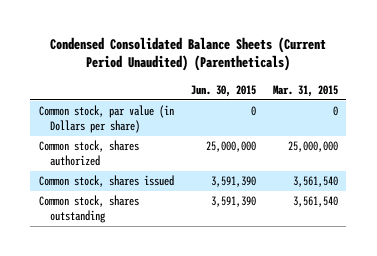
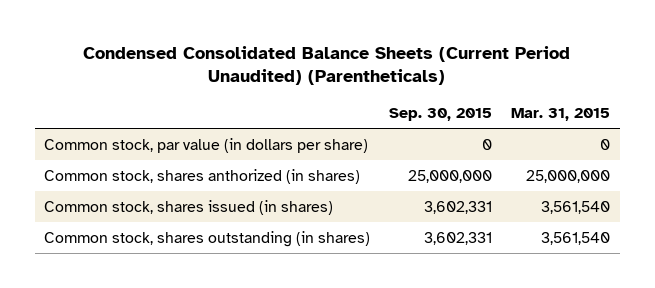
[190,84,256,97] Jun. 30, 2015 -> none
none -> [389,108,493,122] Sep. 30, 2015
[38,105,174,133] Common stock, par value (in Dollars per share) -> [44,137,369,153] Common stock, par value (in dollars per share)
[38,140,139,166] Common stock, shares authorized -> [44,168,361,184] Common stock, shares anthorized (in shares)
[38,175,174,188] Common stock, shares issued -> [44,199,334,215] Common stock, shares issued (in shares)
[38,195,139,223] Common stock, shares outstanding -> [44,230,371,247] Common stock, shares outstanding (in shares)

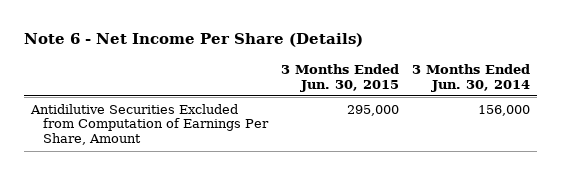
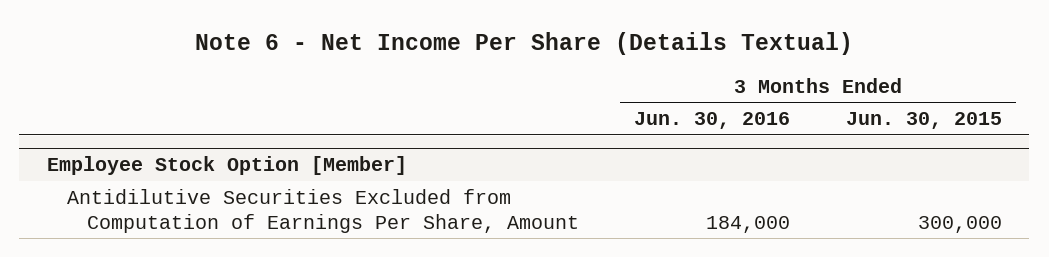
[24,33,364,48] Note 6 - Net Income Per Share (Details) -> [195,32,854,56] Note 6 - Net Income Per Share (Details Textual)
[412,63,531,92] 3 Months Ended Jun. 30, 2014 -> none
none -> [634,112,791,130] Jun. 30, 2016
none -> [46,156,407,176] Employee Stock Option [Member]
[347,104,400,116] 295,000 -> [917,215,1002,233] 300,000

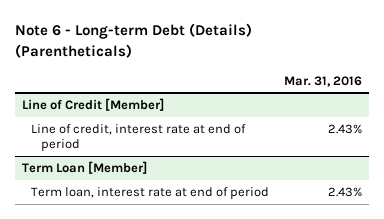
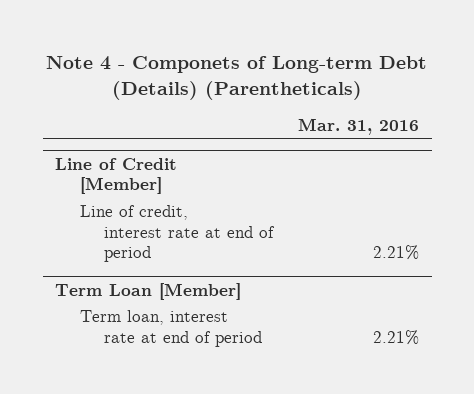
[14,23,252,58] Note 6 - Long-term Debt (Details) (Parentheticals) -> [46,55,428,100] Note 4 - Componets of Long-term Debt (Details) (Parentheticals)
[327,124,362,135] 2.43% -> [373,244,420,260] 2.21%
[327,187,362,198] 2.43% -> [373,329,420,345] 2.21%

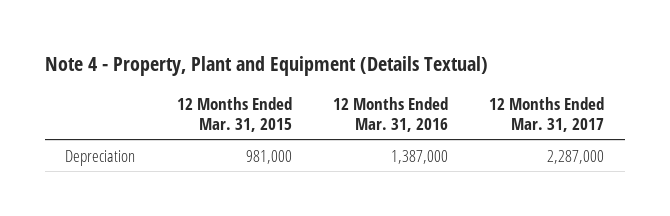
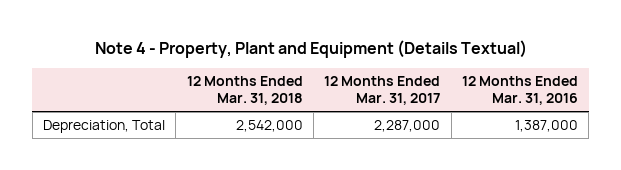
[176,96,292,132] 12 Months Ended Mar. 31, 2015 -> none
none -> [186,75,303,106] 12 Months Ended Mar. 31, 2018
[65,149,136,166] Depreciation -> [43,119,166,133] Depreciation, Total

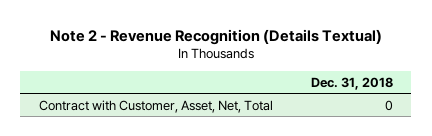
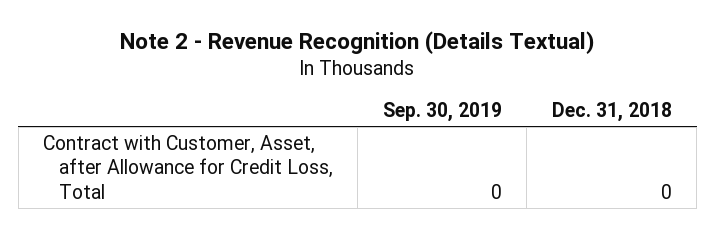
none -> [382,102,502,123] Sep. 30, 2019
[39,99,274,113] Contract with Customer, Asset, Net, Total -> [43,134,334,199] Contract with Customer, Asset, after Allowance for Credit Loss, Total

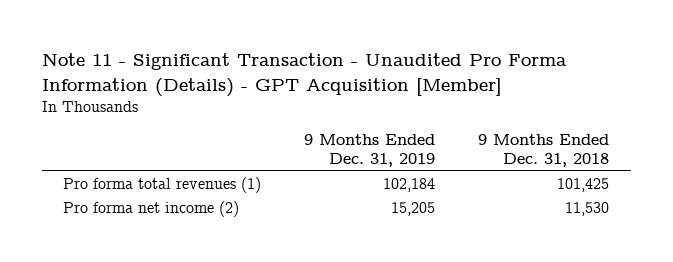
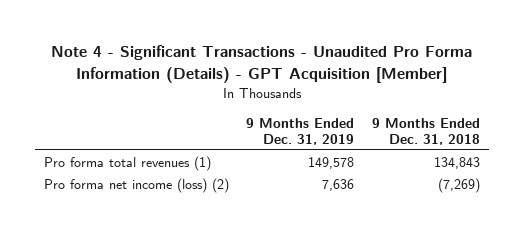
[41,53,567,97] Note 11 - Significant Transaction - Unaudited Pro Forma Information (Details) - GPT Acquisition [Member] -> [50,44,472,83] Note 4 - Significant Transactions - Unaudited Pro Forma Information (Details) - GPT Acquisition [Member]
[383,178,436,193] 102,184 -> [308,156,355,169] 149,578
[557,178,610,193] 101,425 -> [434,156,481,169] 134,843
[63,201,240,218] Pro forma net income (2) -> [43,177,229,193] Pro forma net income (loss) (2)
[391,202,436,217] 15,205 -> [322,178,355,191] 7,636
[565,202,610,217] 11,530 -> [438,177,481,193] (7,269)

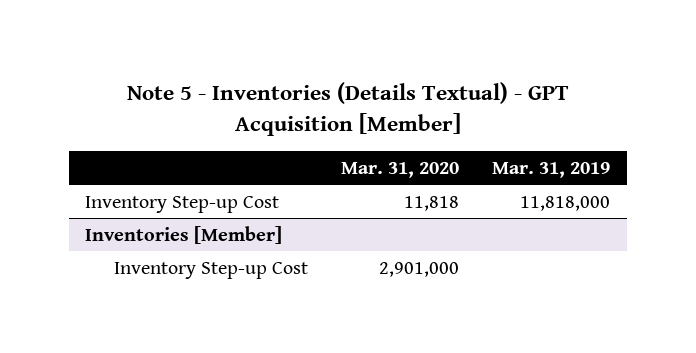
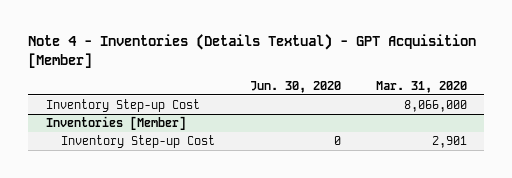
[126,81,569,136] Note 5 - Inventories (Details Textual) - GPT Acquisition [Member] -> [28,34,477,68] Note 4 - Inventories (Details Textual) - GPT Acquisition [Member]
[492,161,611,178] Mar. 31, 2019 -> none
none -> [249,80,341,93] Jun. 30, 2020
[404,195,460,211] 11,818 -> [403,100,467,113] 8,066,000
[379,261,460,277] 2,901,000 -> [431,136,467,149] 2,901

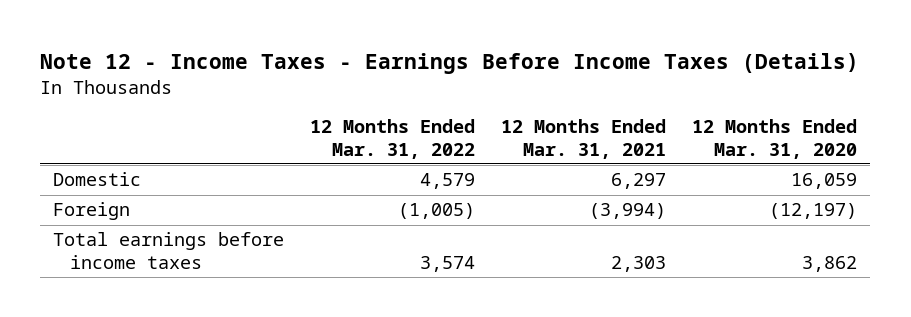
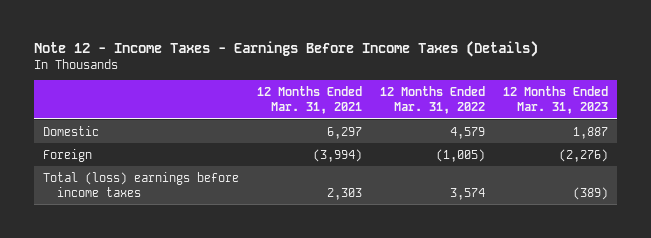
[692,119,858,159] 12 Months Ended Mar. 31, 2020 -> none
none -> [502,86,608,115] 12 Months Ended Mar. 31, 2023
[53,232,285,269] Total earnings before income taxes -> [43,171,240,197] Total (loss) earnings before income taxes

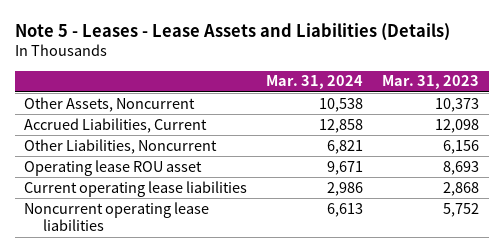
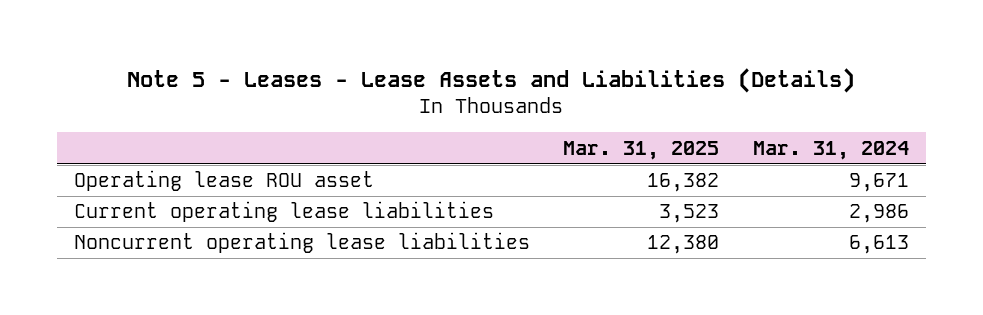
[382,75,480,90] Mar. 31, 2023 -> none
none -> [563,140,720,160] Mar. 31, 2025
[24,96,196,112] Other Assets, Noncurrent -> none
[24,117,208,133] Accrued Liabilities, Current -> none
[24,138,218,154] Other Liabilities, Noncurrent -> none

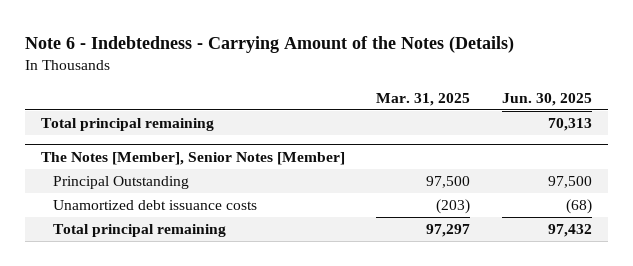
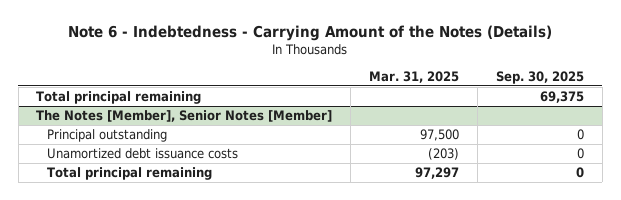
[502,92,593,106] Jun. 30, 2025 -> none
none -> [496,70,585,84] Sep. 30, 2025
[52,175,189,189] Principal Outstanding -> [46,129,167,143] Principal outstanding

